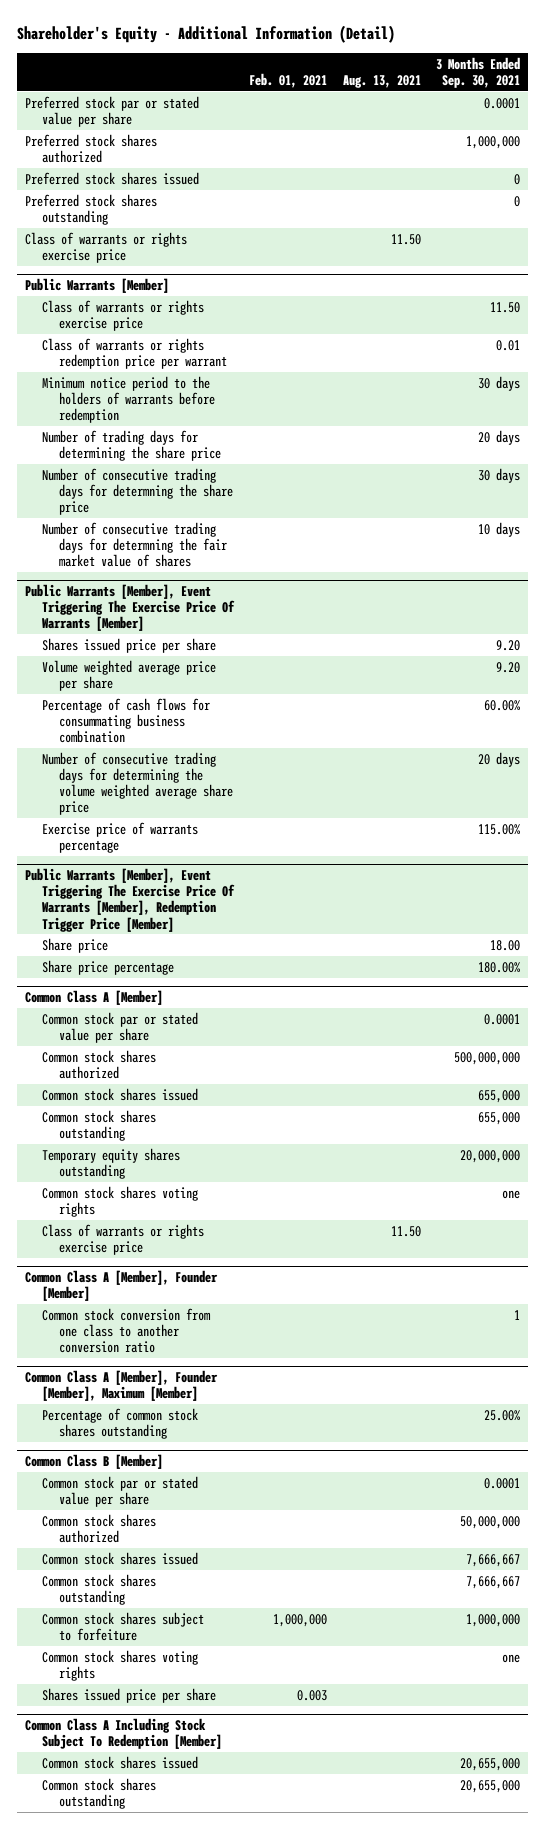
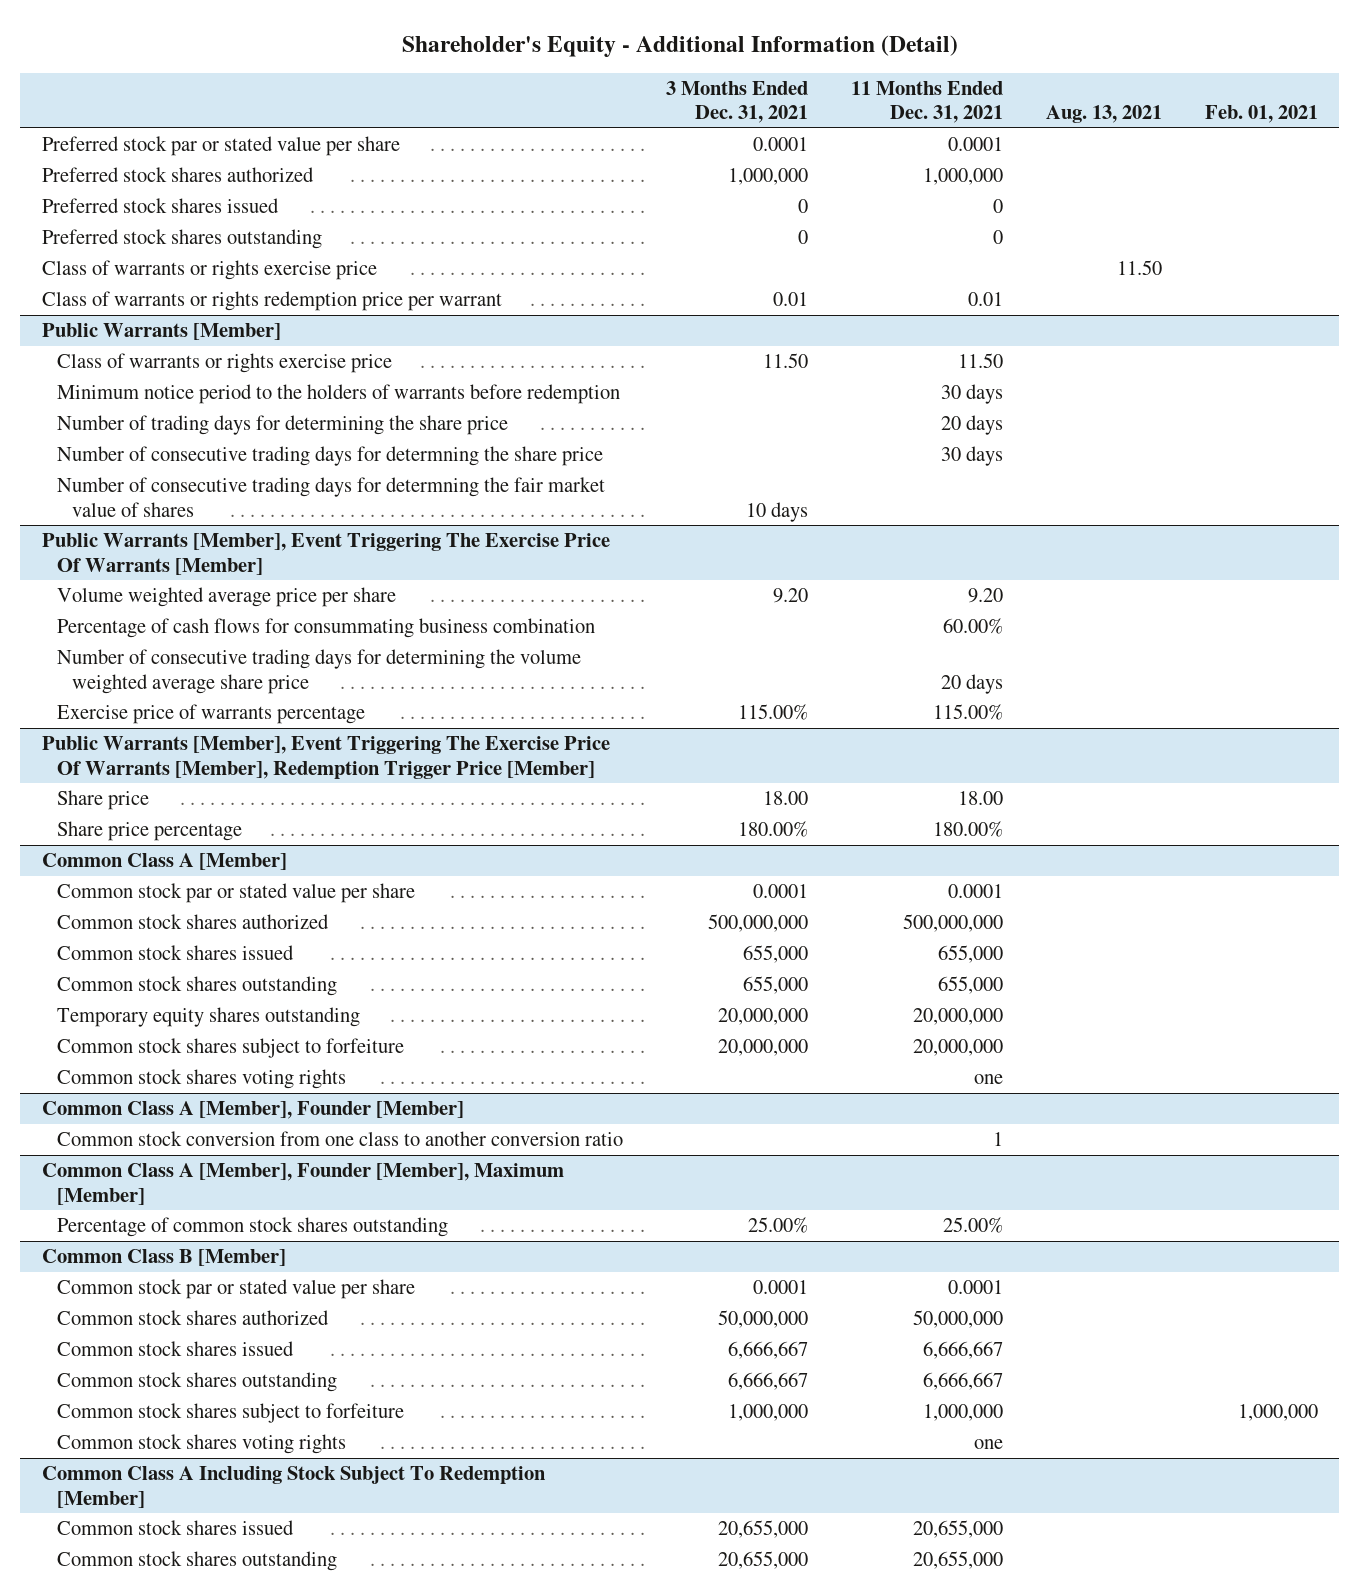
[436,56,521,89] 3 Months Ended Sep. 30, 2021 -> none
none -> [666,80,809,124] 3 Months Ended Dec. 31, 2021
none -> [850,80,1003,124] 11 Months Ended Dec. 31, 2021
none -> [41,291,502,312] Class of warrants or rights redemption price per warrant
[41,337,228,369] Class of warrants or rights redemption price per warrant -> none
[41,637,216,653] Shares issued price per share -> none
none -> [57,1038,405,1059] Common stock shares subject to forfeiture
[41,1223,204,1255] Class of warrants or rights exercise price -> none
[41,1687,216,1703] Shares issued price per share -> none

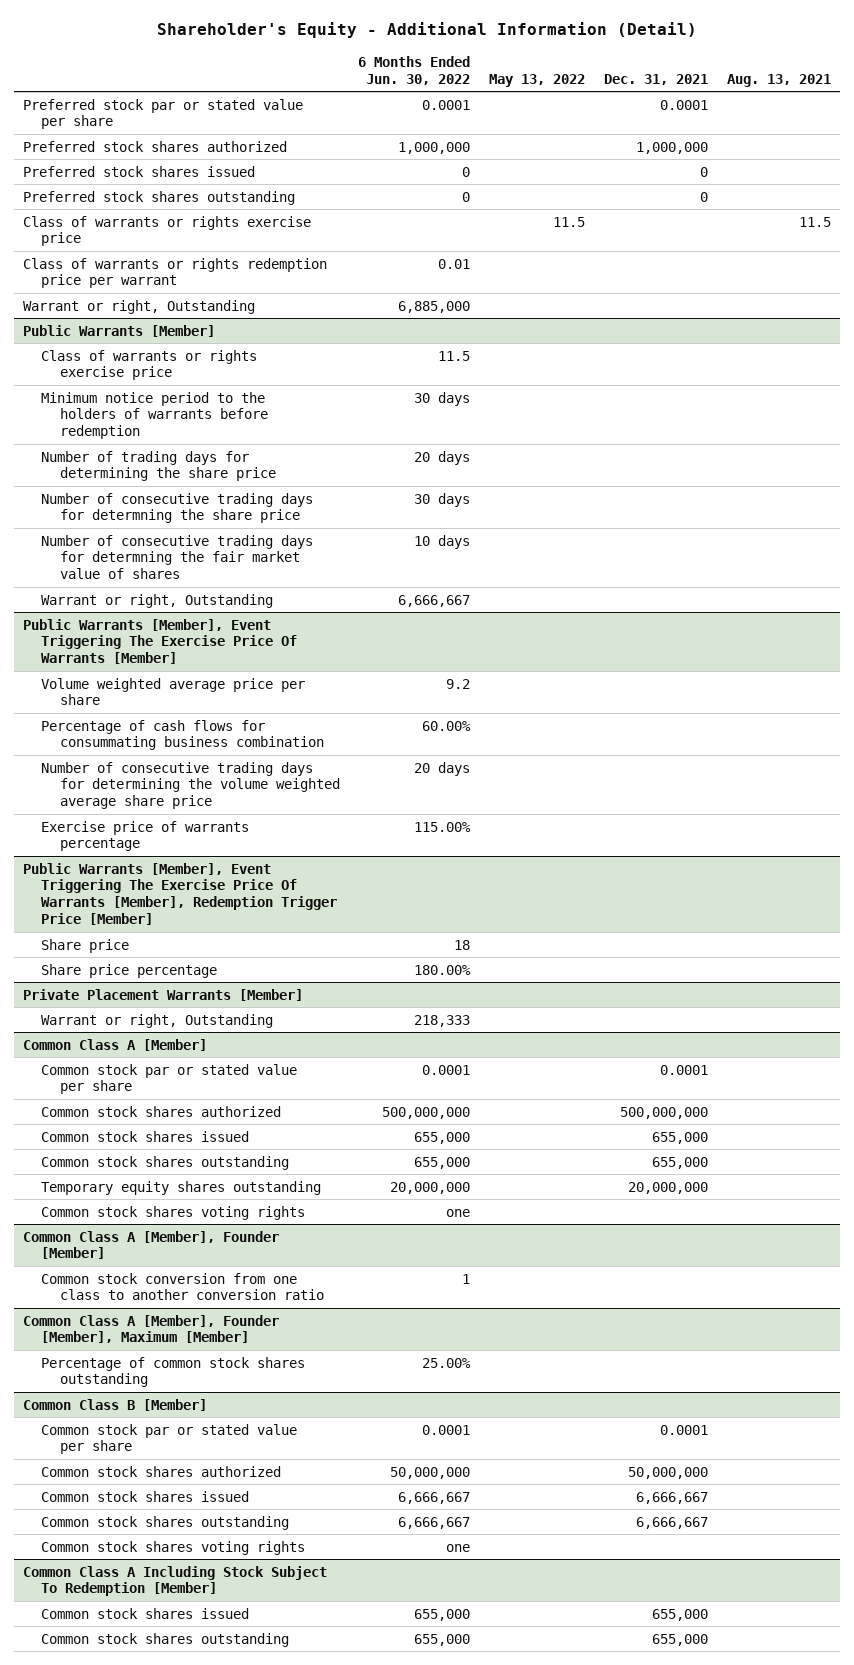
[666,80,809,124] 3 Months Ended Dec. 31, 2021 -> none
[850,80,1003,124] 11 Months Ended Dec. 31, 2021 -> none
[1204,105,1318,124] Feb. 01, 2021 -> none
none -> [358,55,471,85] 6 Months Ended Jun. 30, 2022
none -> [489,73,586,87] May 13, 2022
none -> [604,73,709,85] Dec. 31, 2021
[1116,260,1162,276] 11.50 -> [798,216,831,227] 11.5
none -> [23,299,256,314] Warrant or right, Outstanding
none -> [41,593,274,608] Warrant or right, Outstanding
none -> [23,988,304,1001] Private Placement Warrants [Member]
none -> [41,1013,274,1028] Warrant or right, Outstanding
[57,1038,405,1059] Common stock shares subject to forfeiture -> none
[57,1403,405,1424] Common stock shares subject to forfeiture -> none

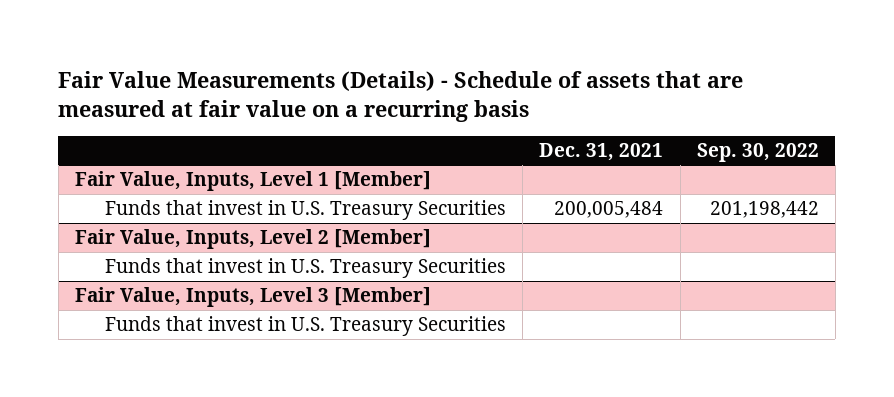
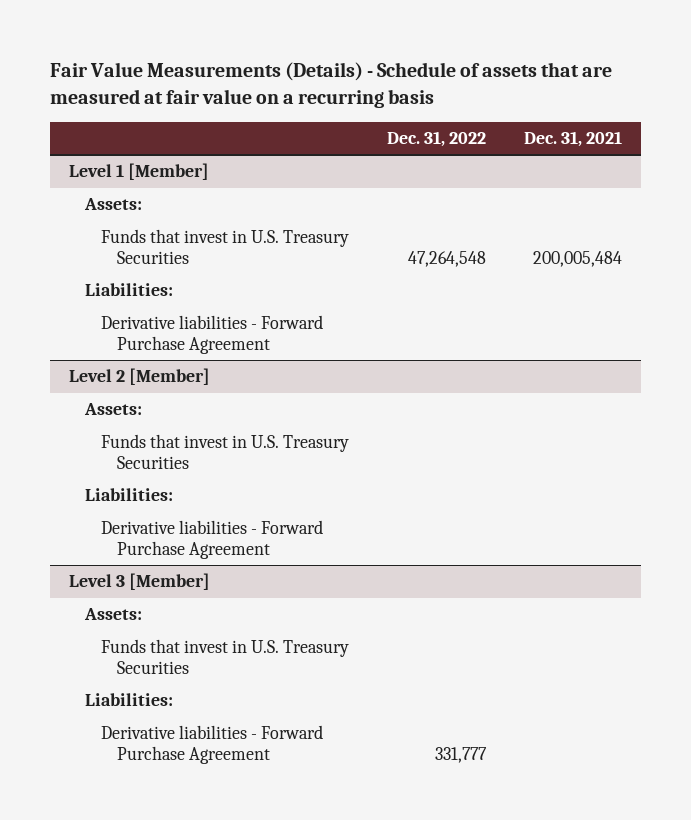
[696,142,819,162] Sep. 30, 2022 -> none
none -> [387,130,487,147] Dec. 31, 2022
[74,171,431,192] Fair Value, Inputs, Level 1 [Member] -> [68,163,209,181] Level 1 [Member]
none -> [84,198,143,211] Assets:
none -> [85,283,174,297] Liabilities:
none -> [101,315,324,354] Derivative liabilities - Forward Purchase Agreement
[74,229,431,250] Fair Value, Inputs, Level 2 [Member] -> [68,368,210,386] Level 2 [Member]
none -> [84,403,143,416] Assets:
none -> [85,488,174,502] Liabilities:
none -> [101,520,324,559] Derivative liabilities - Forward Purchase Agreement
[74,287,431,308] Fair Value, Inputs, Level 3 [Member] -> [68,573,210,591] Level 3 [Member]
none -> [84,608,143,621] Assets:
none -> [85,693,174,707] Liabilities:
none -> [101,725,324,764] Derivative liabilities - Forward Purchase Agreement

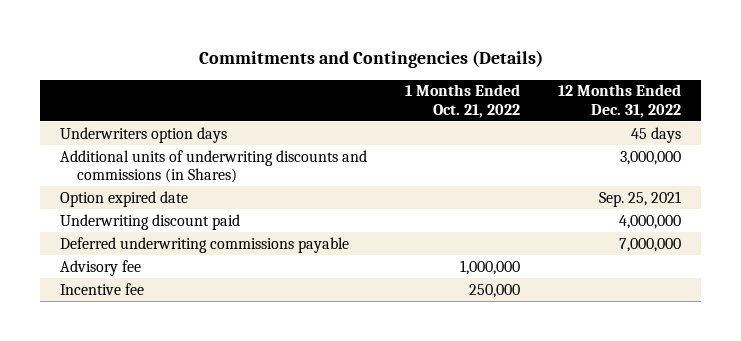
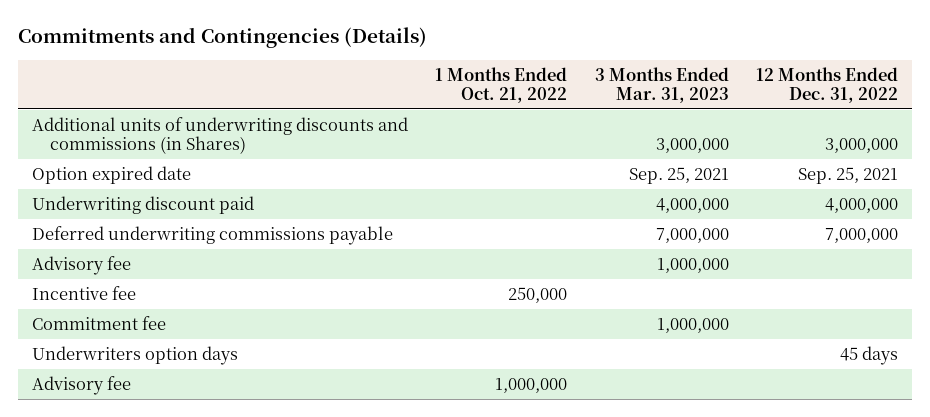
none -> [594,66,729,104] 3 Months Ended Mar. 31, 2023
none -> [31,255,131,275] Advisory fee
none -> [31,315,166,330] Commitment fee
[59,126,227,143] Underwriters option days -> [31,345,238,365] Underwriters option days
[59,259,141,276] Advisory fee -> [31,375,131,395] Advisory fee

